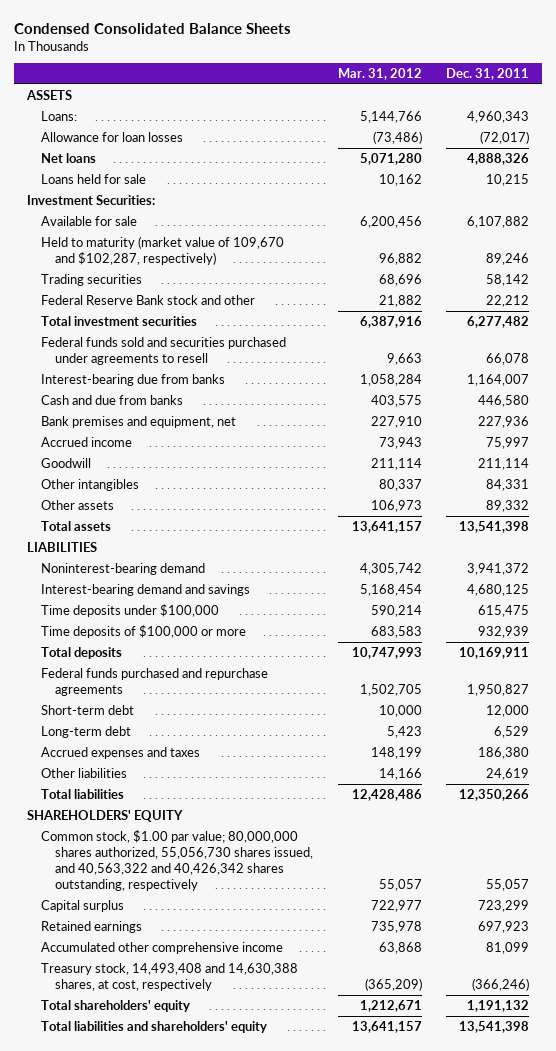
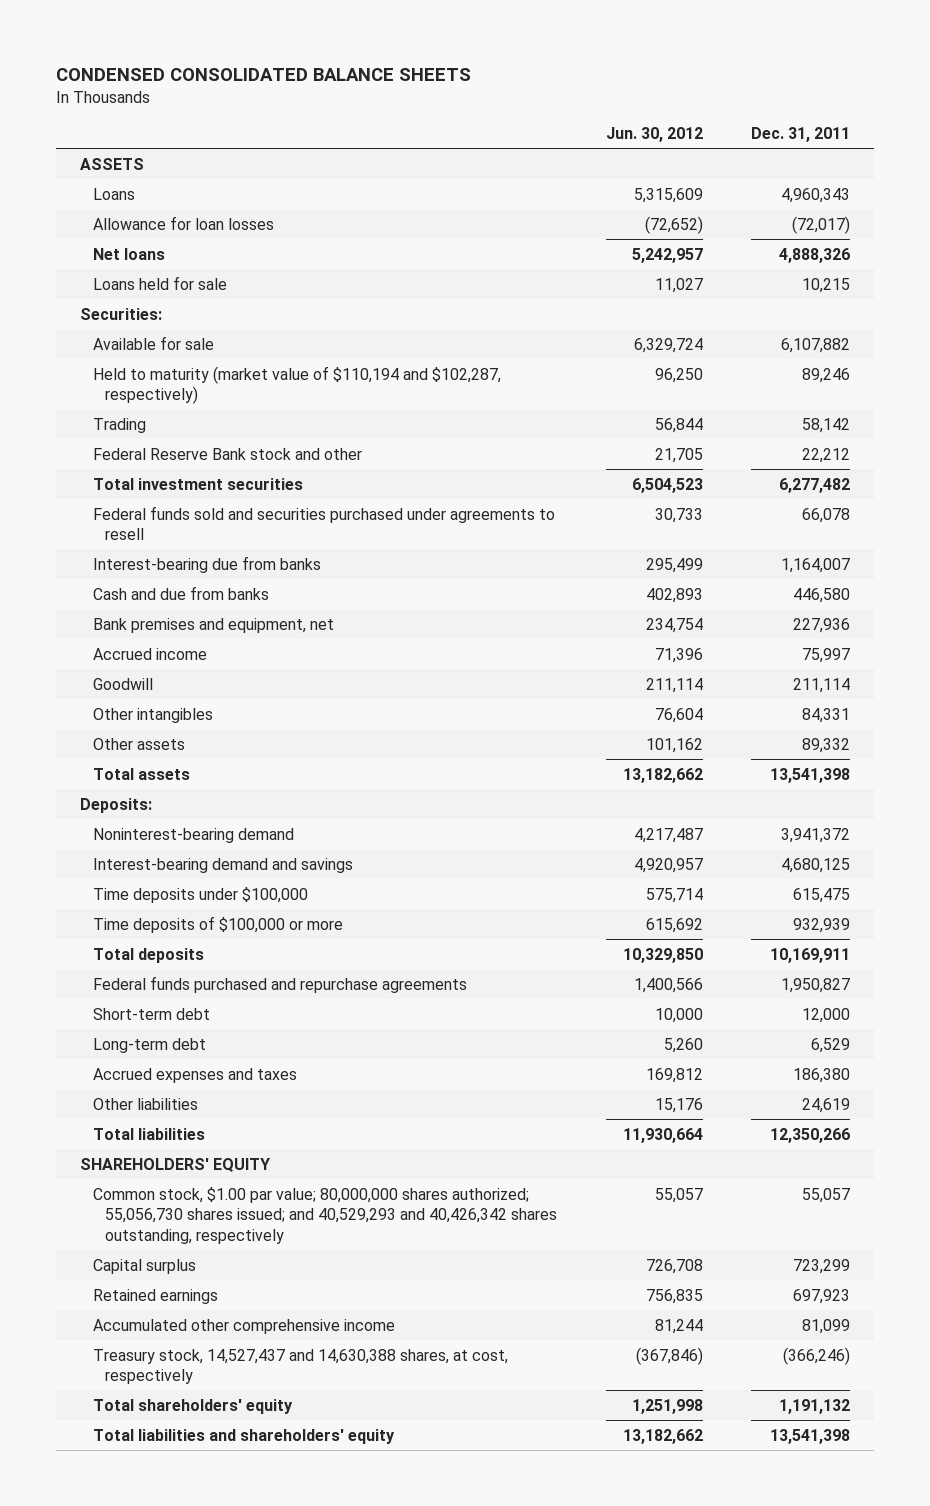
[14,22,292,34] Condensed Consolidated Balance Sheets -> [55,67,471,81] CONDENSED CONSOLIDATED BALANCE SHEETS
[337,67,422,80] Mar. 31, 2012 -> none
none -> [605,127,703,143] Jun. 30, 2012
[40,110,77,121] Loans: -> [92,187,135,200] Loans
[26,194,155,205] Investment Securities: -> [79,307,162,320] Securities:
[40,235,284,265] Held to maturity (market value of 109,670 and $102,287, respectively) -> [92,365,501,405] Held to maturity (market value of $110,194 and $102,287, respectively)
[40,273,142,286] Trading securities -> [92,417,146,433] Trading
[26,541,97,552] LIABILITIES -> none
none -> [79,797,152,813] Deposits:
[40,829,314,892] Common stock, $1.00 par value; 80,000,000 shares authorized, 55,056,730 shares issued, and 40,563,322 and 40,426,342 shares outstanding, respectively -> [92,1186,558,1245] Common stock, $1.00 par value; 80,000,000 shares authorized; 55,056,730 shares issued; and 40,529,293 and 40,426,342 shares outstanding, respectively
[40,962,298,991] Treasury stock, 14,493,408 and 14,630,388 shares, at cost, respectively -> [92,1348,508,1385] Treasury stock, 14,527,437 and 14,630,388 shares, at cost, respectively

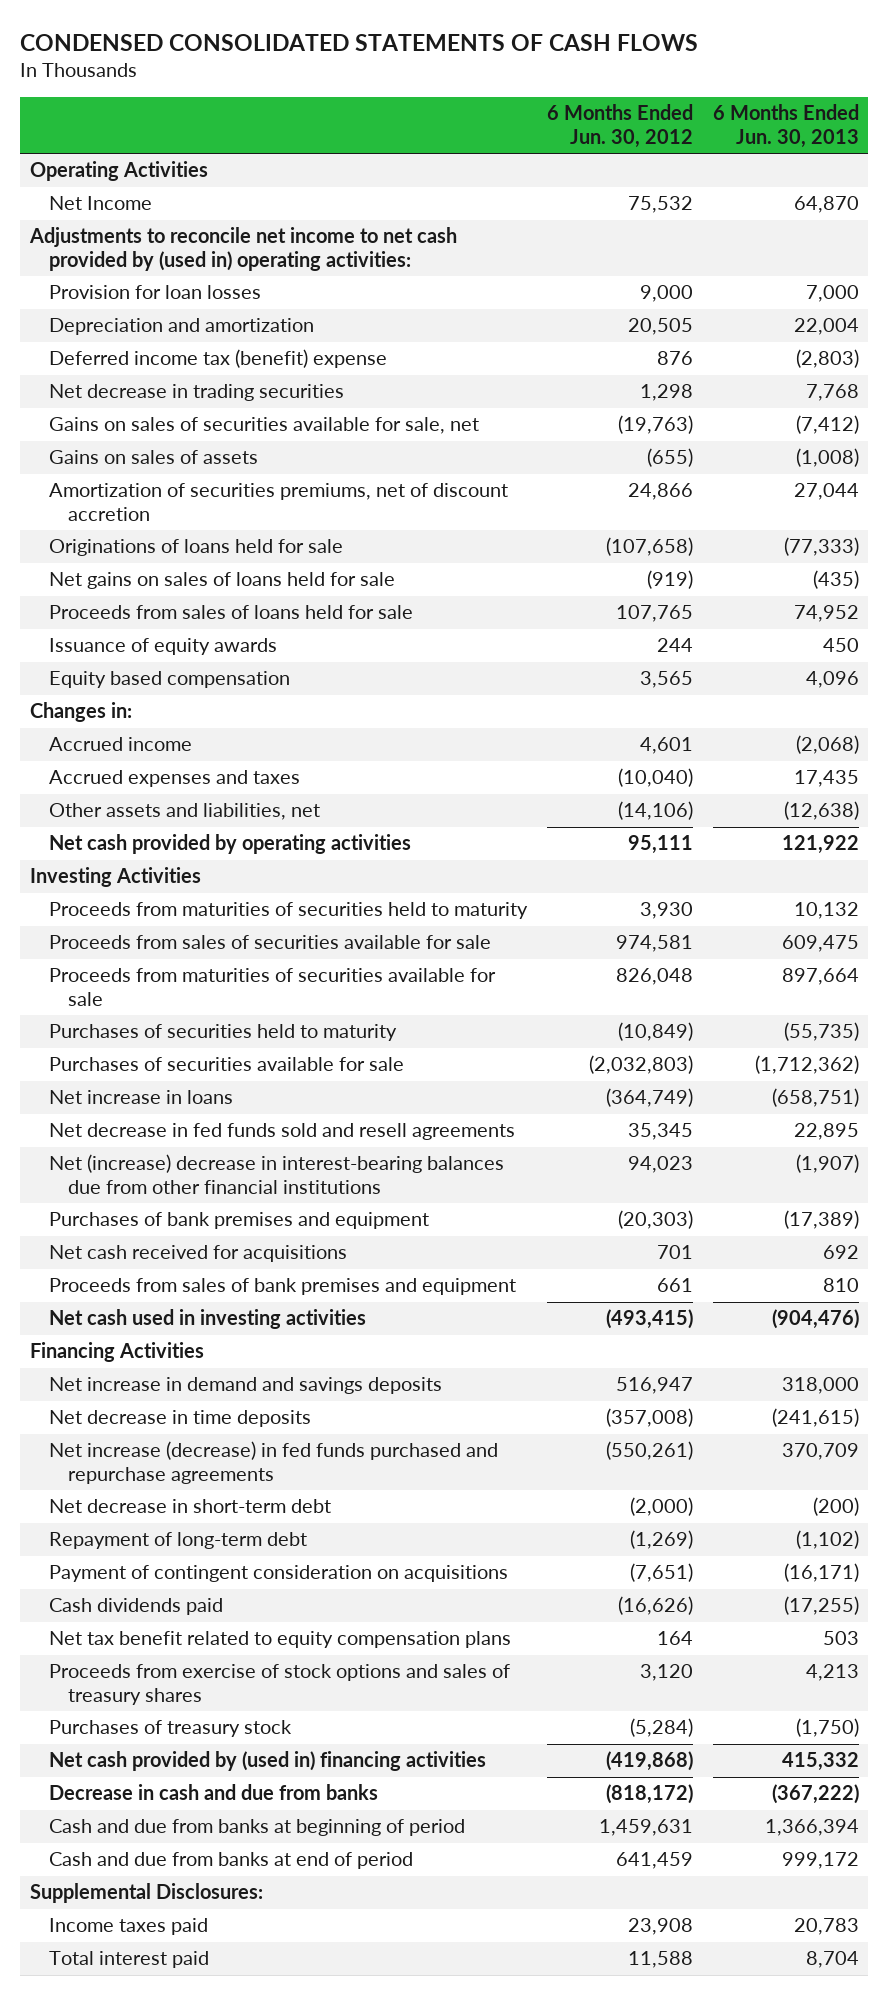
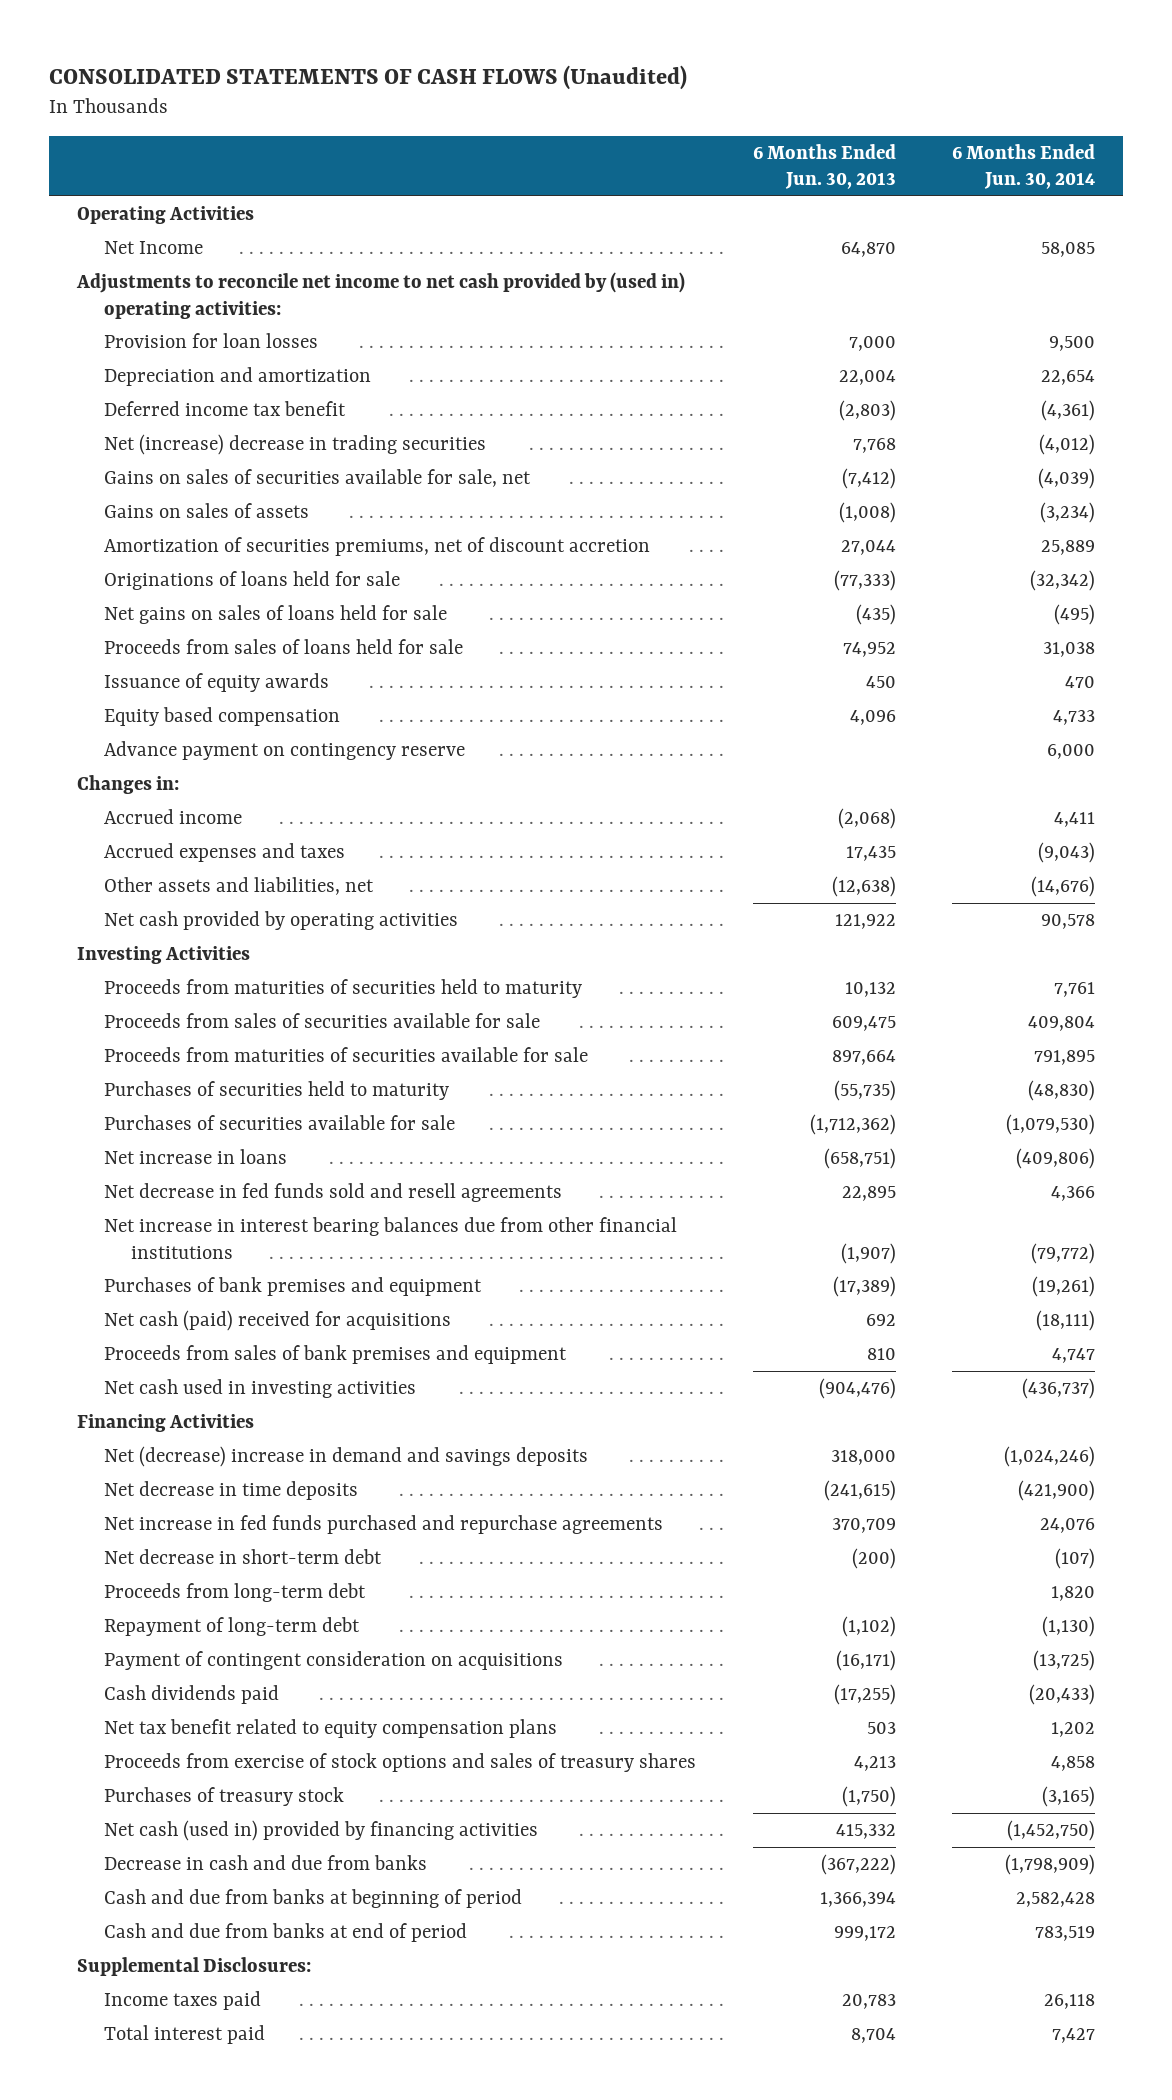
[20,33,699,51] CONDENSED CONSOLIDATED STATEMENTS OF CASH FLOWS -> [49,64,688,90] CONSOLIDATED STATEMENTS OF CASH FLOWS (Unaudited)
[546,104,693,148] 6 Months Ended Jun. 30, 2012 -> none
none -> [951,143,1095,190] 6 Months Ended Jun. 30, 2014
[49,349,388,369] Deferred income tax (benefit) expense -> [104,401,347,417] Deferred income tax benefit
[49,384,345,402] Net decrease in trading securities -> [104,434,487,456] Net (increase) decrease in trading securities
none -> [104,741,466,761] Advance payment on contingency reserve
[49,1154,505,1194] Net (increase) decrease in interest-bearing balances due from other financial institutions -> [104,1217,678,1259] Net increase in interest bearing balances due from other financial institutions
[49,1245,348,1263] Net cash received for acquisitions -> [104,1310,452,1332] Net cash (paid) received for acquisitions
[49,1377,443,1395] Net increase in demand and savings deposits -> [104,1446,589,1468] Net (decrease) increase in demand and savings deposits
[49,1441,499,1484] Net increase (decrease) in fed funds purchased and repurchase agreements -> [104,1515,664,1535] Net increase in fed funds purchased and repurchase agreements
none -> [104,1583,367,1603] Proceeds from long-term debt
[49,1751,487,1772] Net cash provided by (used in) financing activities -> [104,1820,539,1842] Net cash (used in) provided by financing activities

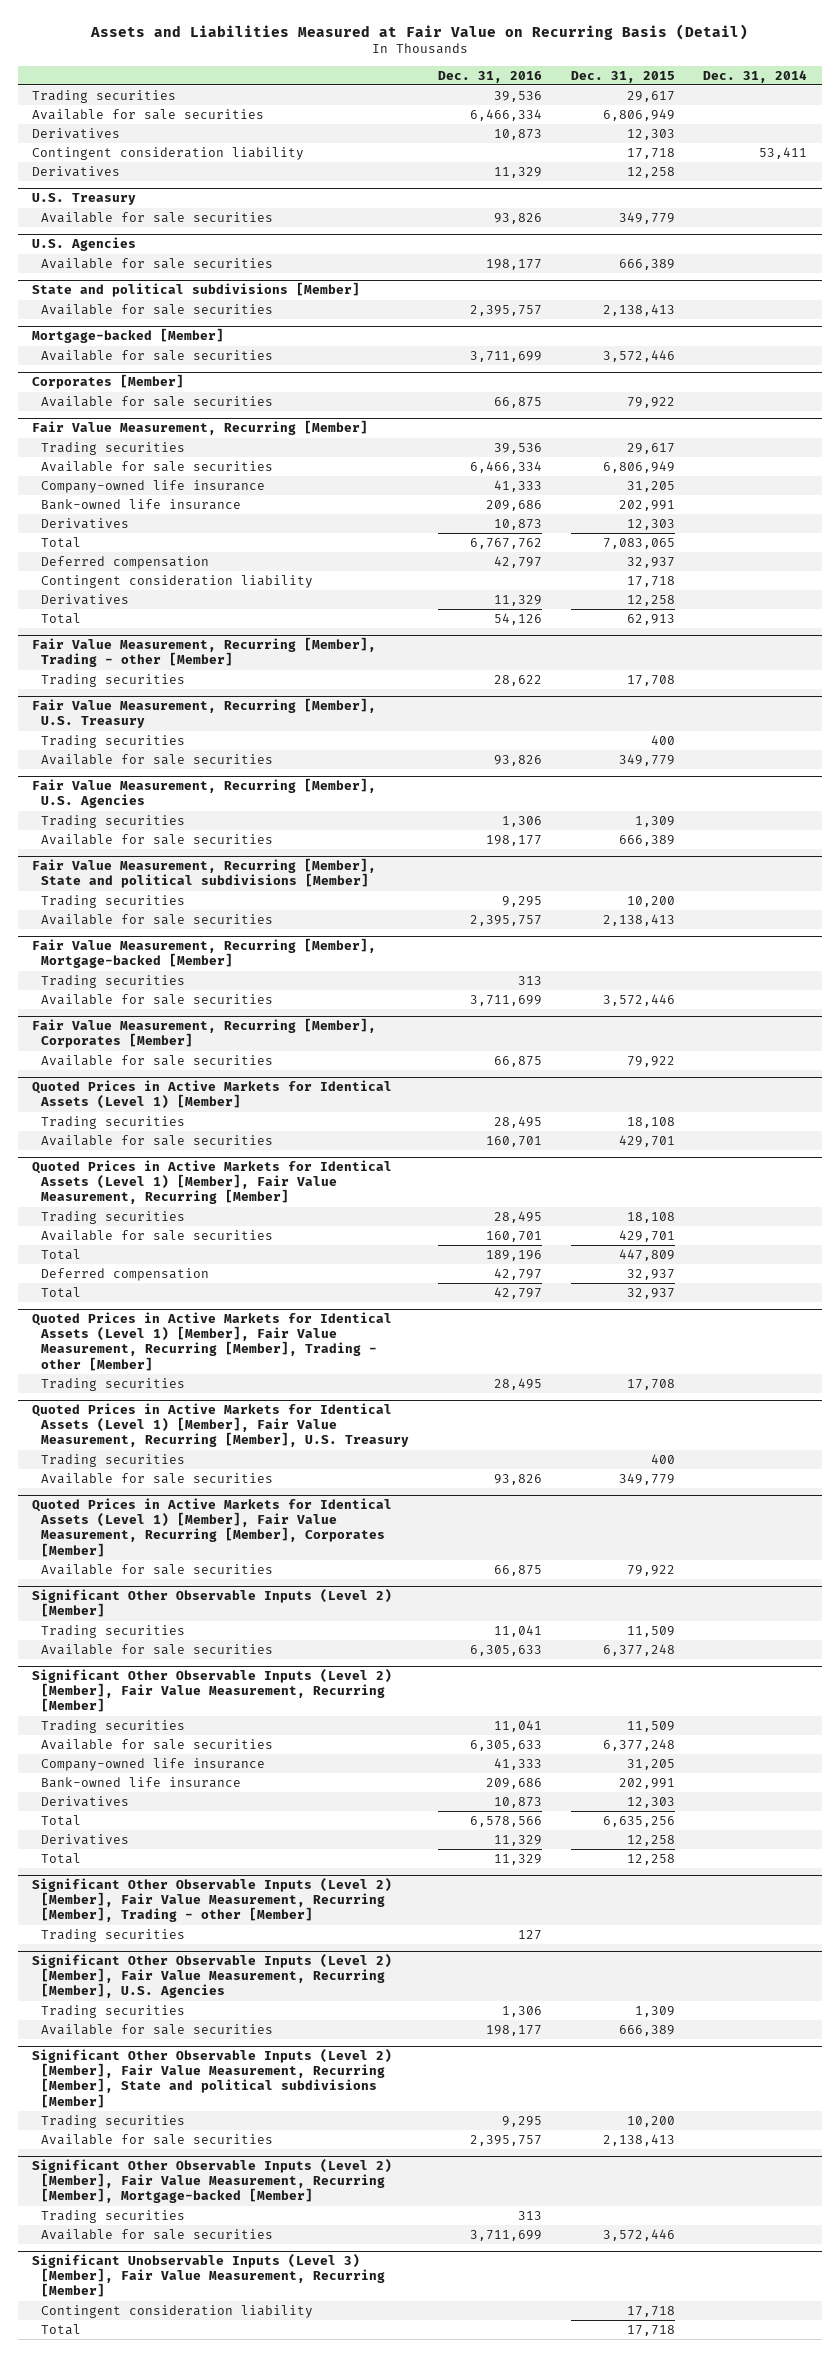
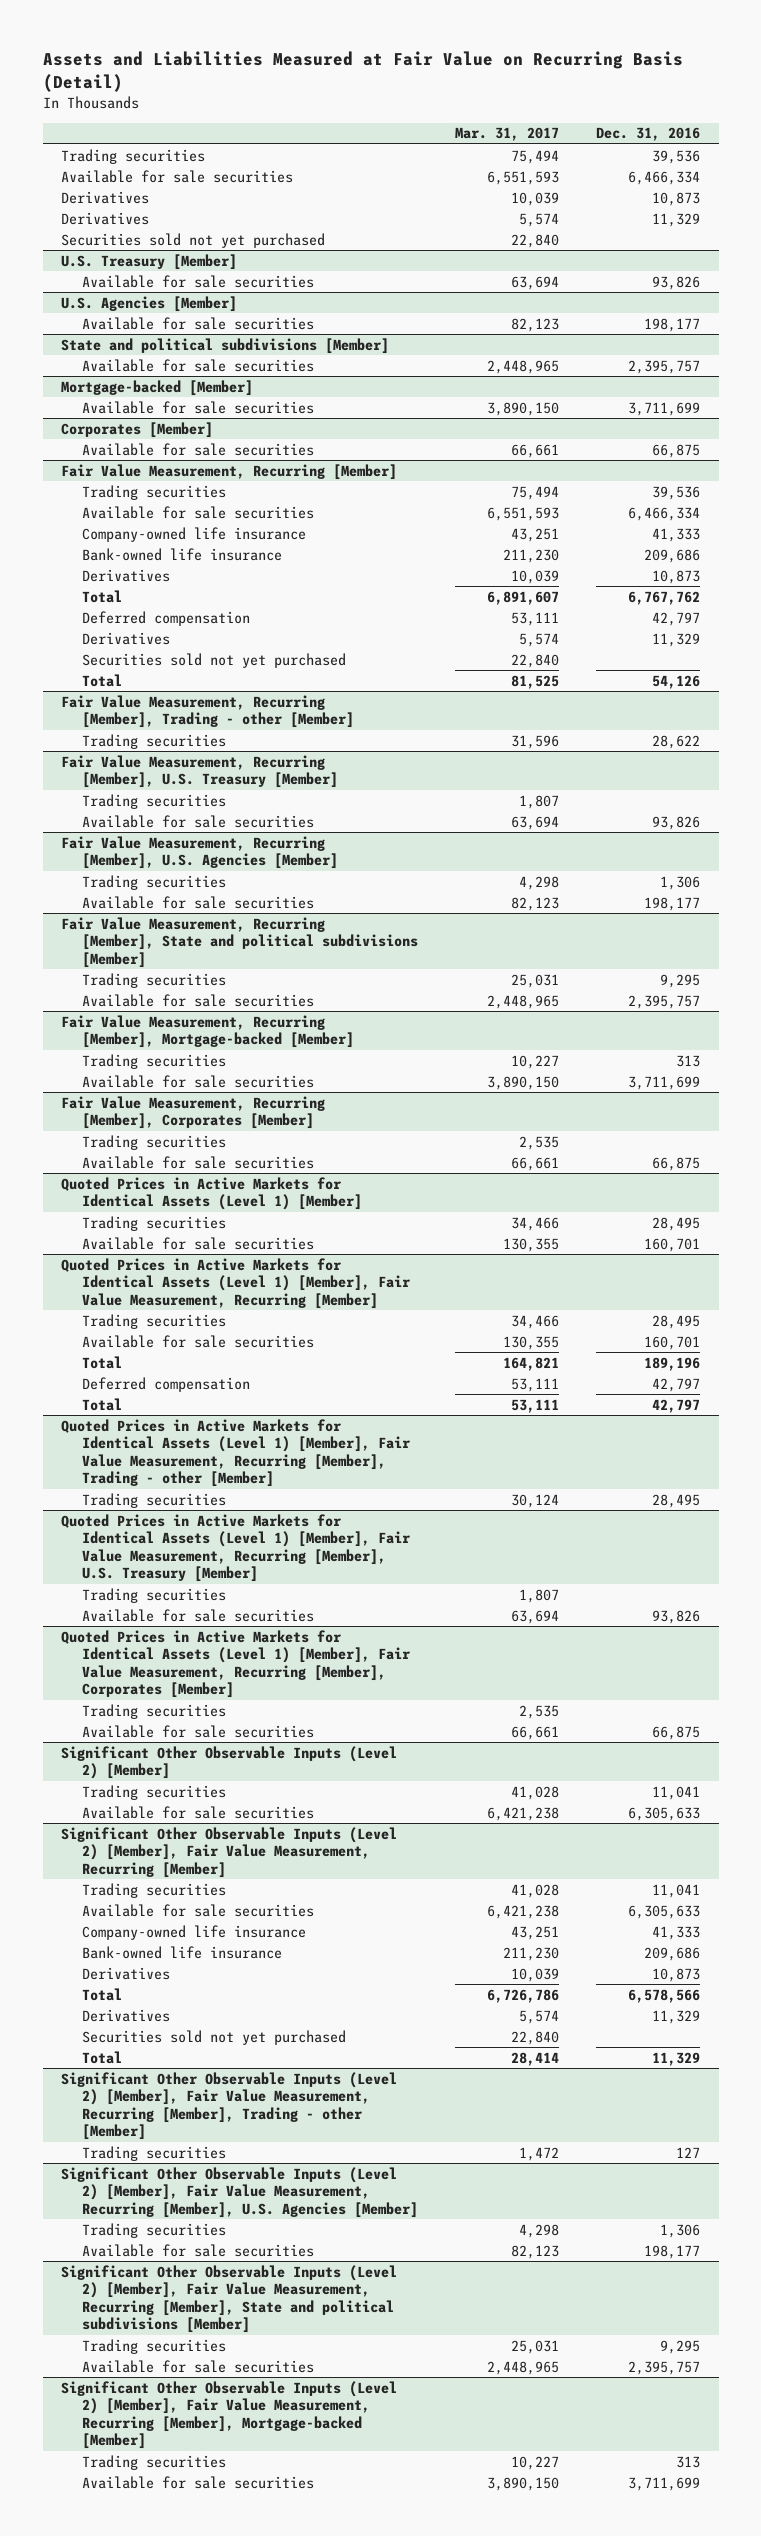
[570,70,675,83] Dec. 31, 2015 -> none
[703,69,808,83] Dec. 31, 2014 -> none
none -> [454,127,559,142] Mar. 31, 2017
[31,146,304,160] Contingent consideration liability -> none
none -> [61,232,326,248] Securities sold not yet purchased
[31,193,136,206] U.S. Treasury -> [61,253,238,270] U.S. Treasury [Member]
[31,237,136,252] U.S. Agencies -> [61,295,238,312] U.S. Agencies [Member]
[40,574,313,588] Contingent consideration liability -> none
none -> [81,652,346,668] Securities sold not yet purchased
[31,698,376,729] Fair Value Measurement, Recurring [Member], U.S. Treasury -> [61,754,338,789] Fair Value Measurement, Recurring [Member], U.S. Treasury [Member]
[31,778,376,809] Fair Value Measurement, Recurring [Member], U.S. Agencies -> [61,835,338,870] Fair Value Measurement, Recurring [Member], U.S. Agencies [Member]
none -> [81,1134,226,1150] Trading securities
[31,1403,409,1448] Quoted Prices in Active Markets for Identical Assets (Level 1) [Member], Fair Value Measurement, Recurring [Member], U.S. Treasury -> [61,1513,411,1583] Quoted Prices in Active Markets for Identical Assets (Level 1) [Member], Fair Value Measurement, Recurring [Member], U.S. Treasury [Member]
none -> [81,1703,226,1719] Trading securities
none -> [81,2029,346,2045] Securities sold not yet purchased
[31,1954,392,1999] Significant Other Observable Inputs (Level 2) [Member], Fair Value Measurement, Recurring [Member], U.S. Agencies -> [61,2166,418,2218] Significant Other Observable Inputs (Level 2) [Member], Fair Value Measurement, Recurring [Member], U.S. Agencies [Member]
[31,2254,385,2298] Significant Unobservable Inputs (Level 3) [Member], Fair Value Measurement, Recurring [Member] -> none
[40,2304,313,2318] Contingent consideration liability -> none
[40,2323,81,2335] Total -> none

